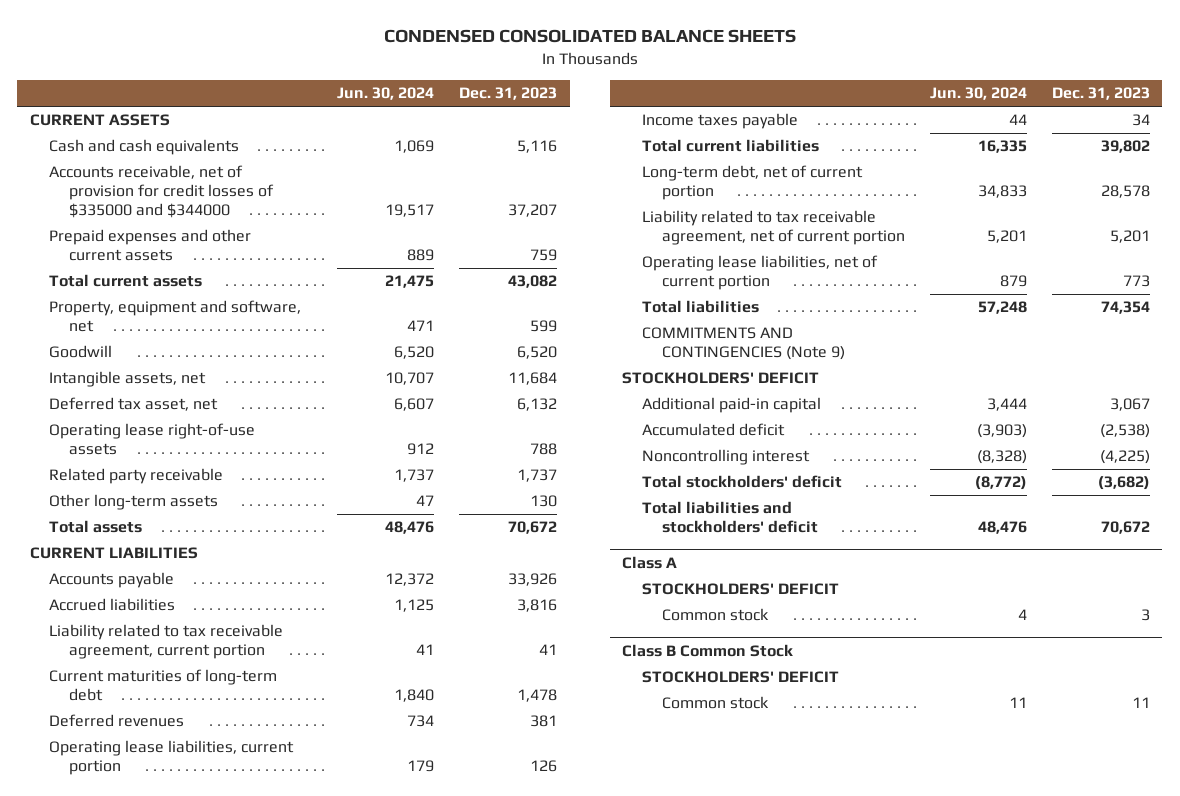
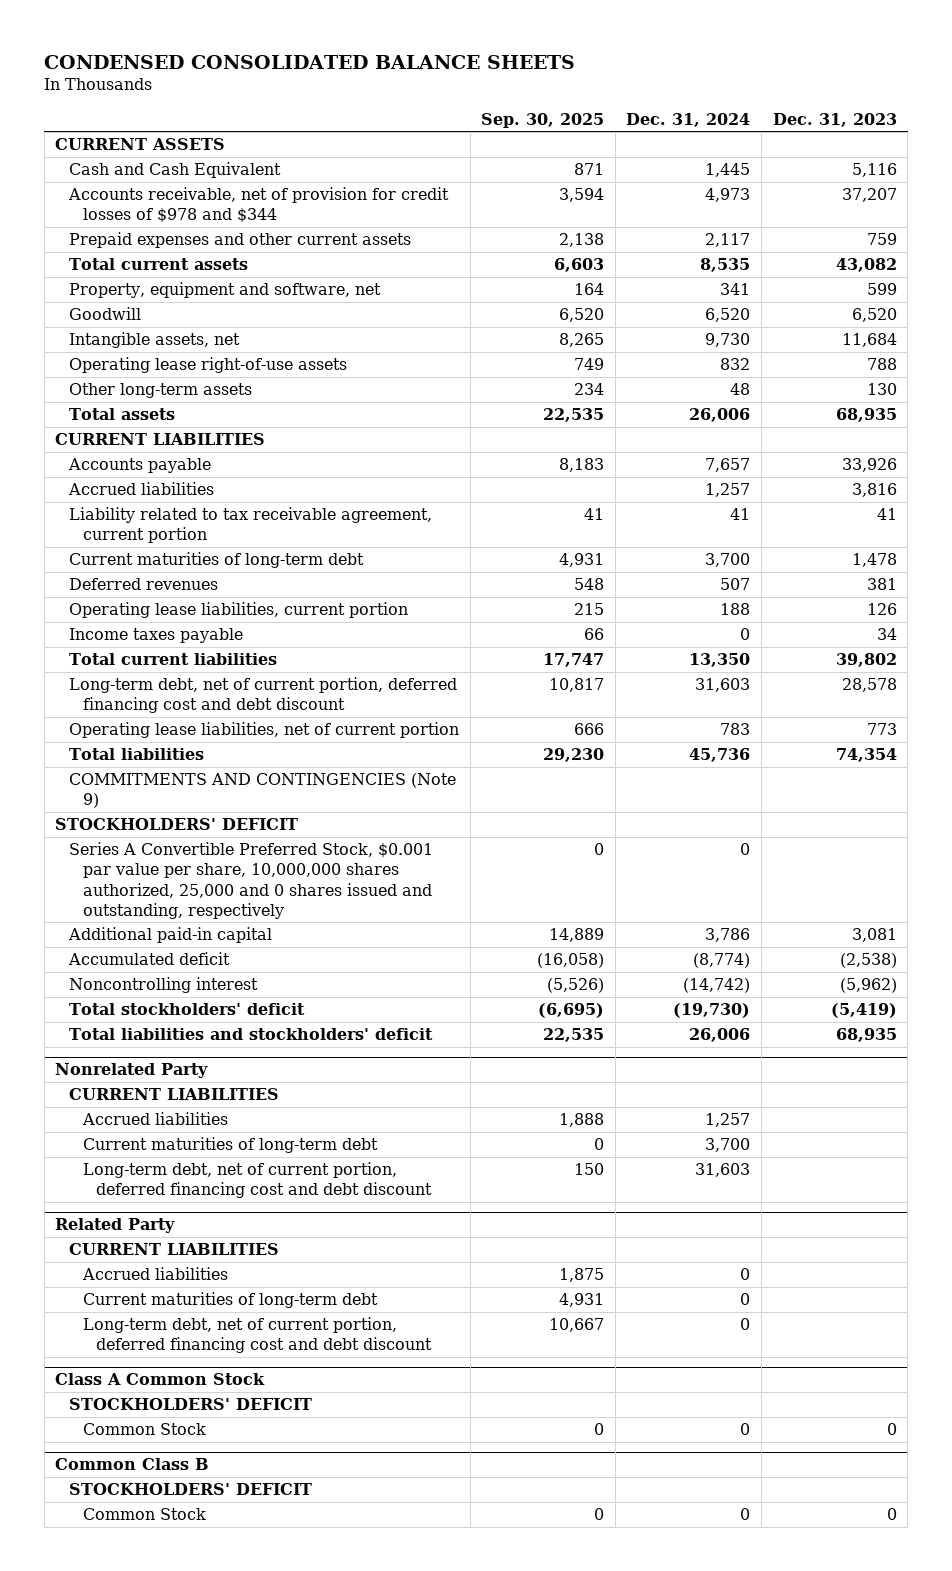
[337,87,435,101] Jun. 30, 2024 -> none
none -> [481,112,605,128] Sep. 30, 2025
none -> [626,112,751,127] Dec. 31, 2024
[49,139,240,156] Cash and cash equivalents -> [68,162,281,179] Cash and Cash Equivalent
[49,165,275,219] Accounts receivable, net of provision for credit losses of $335000 and $344000 -> [67,187,449,224] Accounts receivable, net of provision for credit losses of $978 and $344
[49,397,219,412] Deferred tax asset, net -> none
[49,468,224,485] Related party receivable -> none
[508,521,558,535] 70,672 -> [835,408,897,423] 68,935
[642,210,905,246] Liability related to tax receivable agreement, net of current portion -> none
[642,165,864,201] Long-term debt, net of current portion -> [68,677,457,714] Long-term debt, net of current portion, deferred financing cost and debt discount
none -> [68,842,433,919] Series A Convertible Preferred Stock, $0.001 par value per share, 10,000,000 shares authorized, 25,000 and 0 shares issued and outstanding, respectively
[1109,398,1150,412] 3,067 -> [851,928,897,943] 3,081
[1099,450,1150,465] (4,225) -> [839,978,897,994] (5,962)
[1097,476,1150,491] (3,682) -> [830,1003,897,1019] (5,419)
[1100,521,1150,535] 70,672 -> [835,1028,897,1043] 68,935
none -> [55,1063,209,1079] Nonrelated Party
none -> [68,1088,279,1101] CURRENT LIABILITIES
none -> [81,1112,228,1126] Accrued liabilities
none -> [82,1137,378,1154] Current maturities of long-term debt
none -> [82,1162,433,1199] Long-term debt, net of current portion, deferred financing cost and debt discount
none -> [55,1218,176,1234] Related Party
none -> [68,1243,279,1256] CURRENT LIABILITIES
none -> [81,1267,228,1281] Accrued liabilities
none -> [82,1292,378,1309] Current maturities of long-term debt
none -> [82,1317,433,1354] Long-term debt, net of current portion, deferred financing cost and debt discount
[622,555,678,569] Class A -> [55,1373,266,1386] Class A Common Stock
[661,608,769,622] Common stock -> [82,1423,206,1436] Common Stock
[1140,609,1150,622] 3 -> [886,1423,897,1436] 0
[622,643,794,657] Class B Common Stock -> [55,1458,210,1471] Common Class B
[661,696,769,710] Common stock -> [82,1508,206,1521] Common Stock
[1131,697,1150,709] 11 -> [886,1508,897,1521] 0

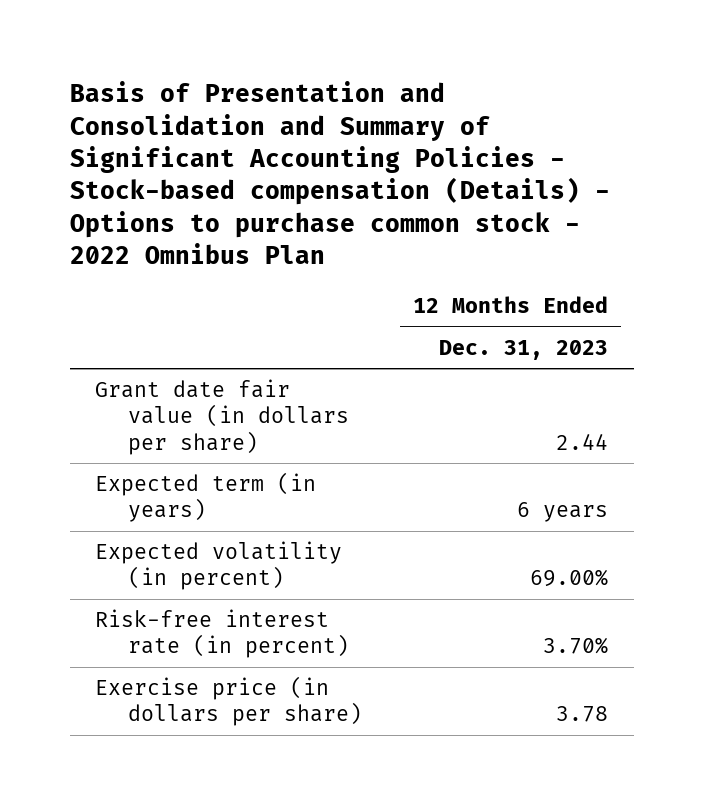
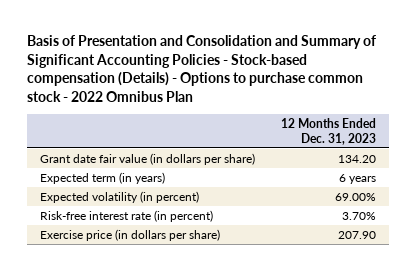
[556,432,609,450] 2.44 -> [338,154,377,163] 134.20
[556,706,609,723] 3.78 -> [338,230,377,239] 207.90

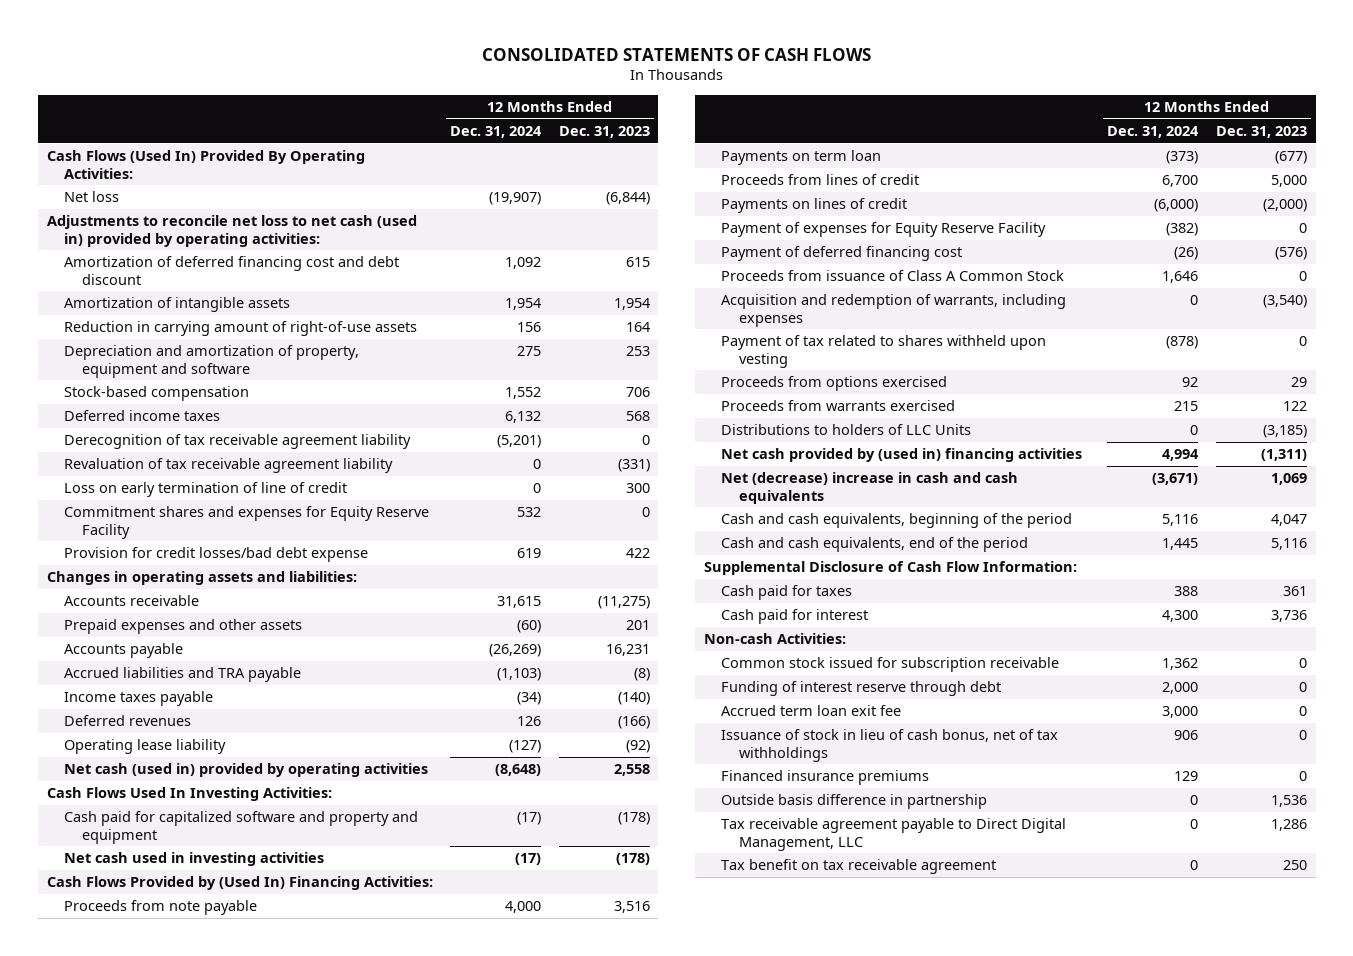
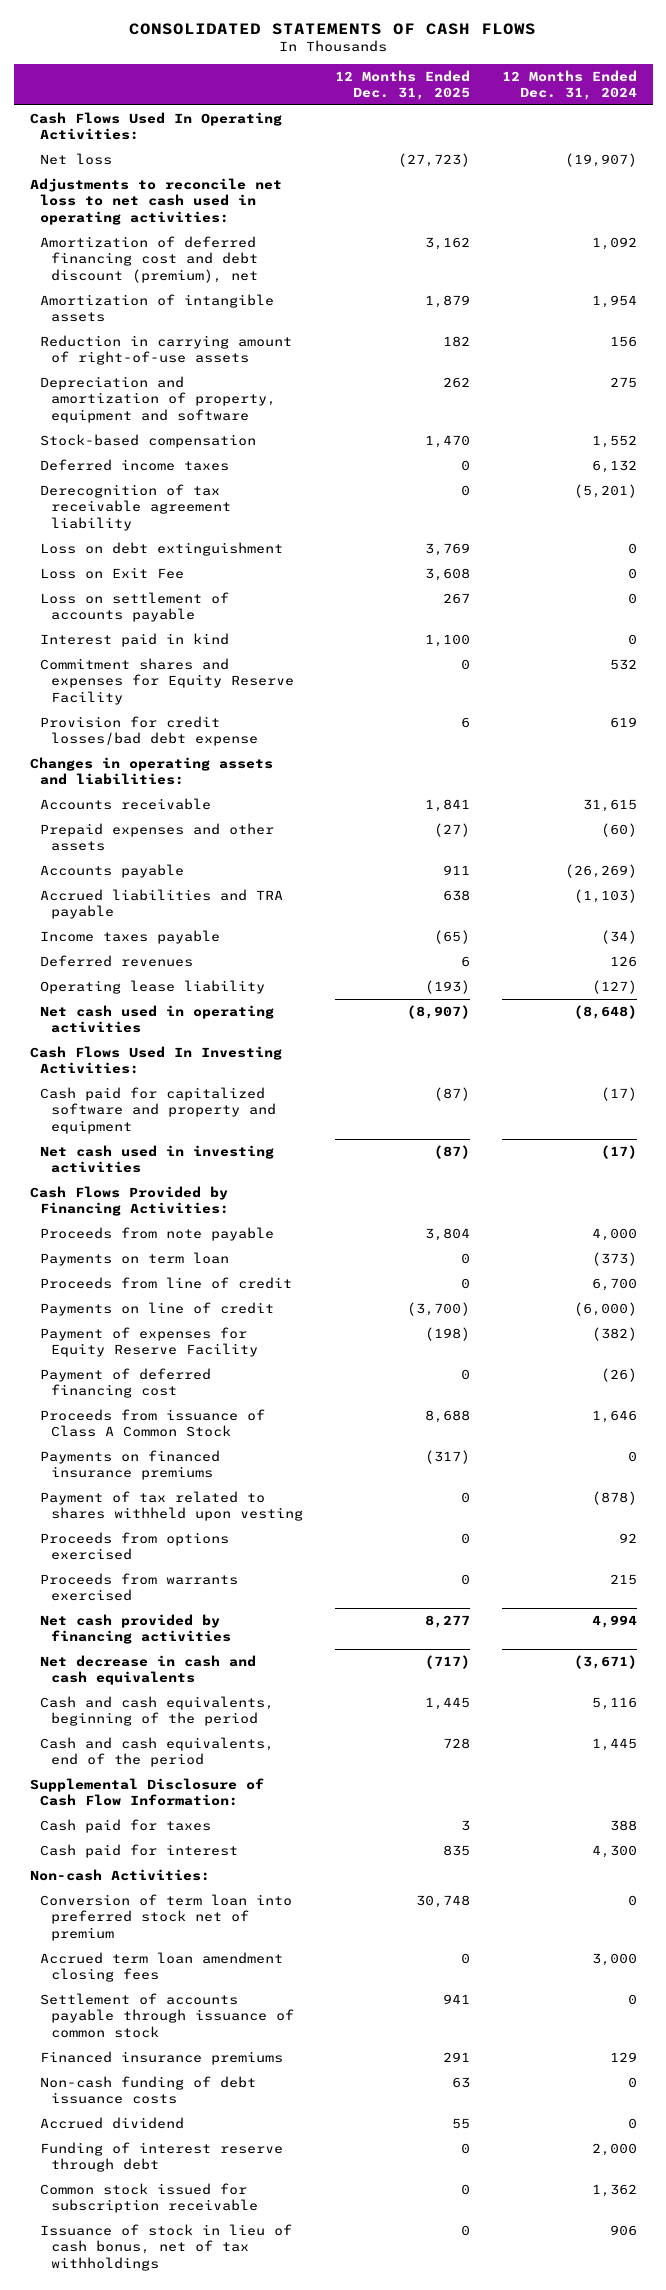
[558,125,650,138] Dec. 31, 2023 -> none
none -> [334,69,470,101] 12 Months Ended Dec. 31, 2025
[46,150,365,179] Cash Flows (Used In) Provided By Operating Activities: -> [29,111,282,141] Cash Flows Used In Operating Activities:
[46,215,417,247] Adjustments to reconcile net loss to net cash (used in) provided by operating activities: -> [29,177,282,225] Adjustments to reconcile net loss to net cash used in operating activities:
[64,256,400,285] Amortization of deferred financing cost and debt discount -> [40,235,258,283] Amortization of deferred financing cost and debt discount (premium), net
[64,458,394,474] Revaluation of tax receivable agreement liability -> none
[64,482,348,498] Loss on early termination of line of credit -> [40,541,284,556] Loss on debt extinguishment
none -> [40,566,185,579] Loss on Exit Fee
none -> [40,591,230,623] Loss on settlement of accounts payable
none -> [40,632,230,647] Interest paid in kind
[64,763,429,778] Net cash (used in) provided by operating activities -> [40,1004,275,1034] Net cash used in operating activities
[46,876,433,891] Cash Flows Provided by (Used In) Financing Activities: -> [29,1185,230,1217] Cash Flows Provided by Financing Activities:
[721,174,920,186] Proceeds from lines of credit -> [40,1276,293,1289] Proceeds from line of credit
[721,198,908,214] Payments on lines of credit -> [40,1301,275,1316] Payments on line of credit
[721,294,1067,327] Acquisition and redemption of warrants, including expenses -> none
none -> [40,1449,221,1481] Payments on financed insurance premiums
[721,424,972,436] Distributions to holders of LLC Units -> none
[721,448,1083,463] Net cash provided by (used in) financing activities -> [40,1613,231,1645] Net cash provided by financing activities
[721,472,1019,504] Net (decrease) increase in cash and cash equivalents -> [40,1654,257,1686] Net decrease in cash and cash equivalents
none -> [40,1893,293,1941] Conversion of term loan into preferred stock net of premium
none -> [40,1951,284,1983] Accrued term loan amendment closing fees
none -> [40,1992,294,2038] Settlement of accounts payable through issuance of common stock
[721,770,930,786] Financed insurance premiums -> [40,2050,284,2065] Financed insurance premiums
none -> [40,2075,257,2105] Non-cash funding of debt issuance costs
none -> [40,2116,185,2129] Accrued dividend
[721,705,902,717] Accrued term loan exit fee -> none
[721,657,1060,673] Common stock issued for subscription receivable -> [40,2182,258,2214] Common stock issued for subscription receivable
[721,794,988,810] Outside basis difference in partnership -> none
[721,818,1067,851] Tax receivable agreement payable to Direct Digital Management, LLC -> none
[721,859,997,875] Tax benefit on tax receivable agreement -> none

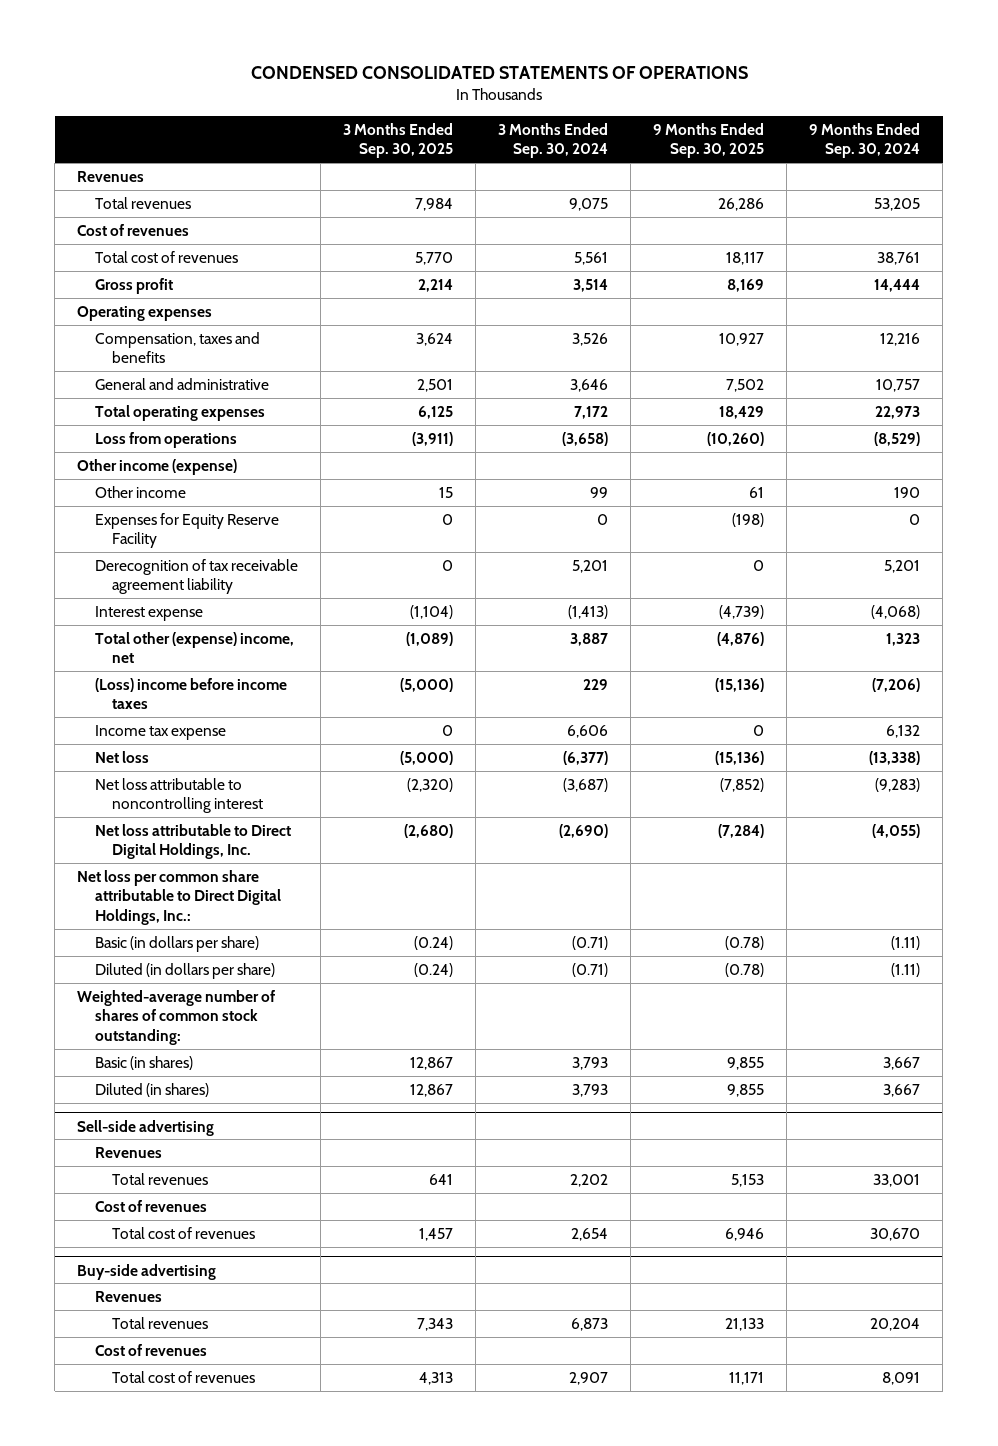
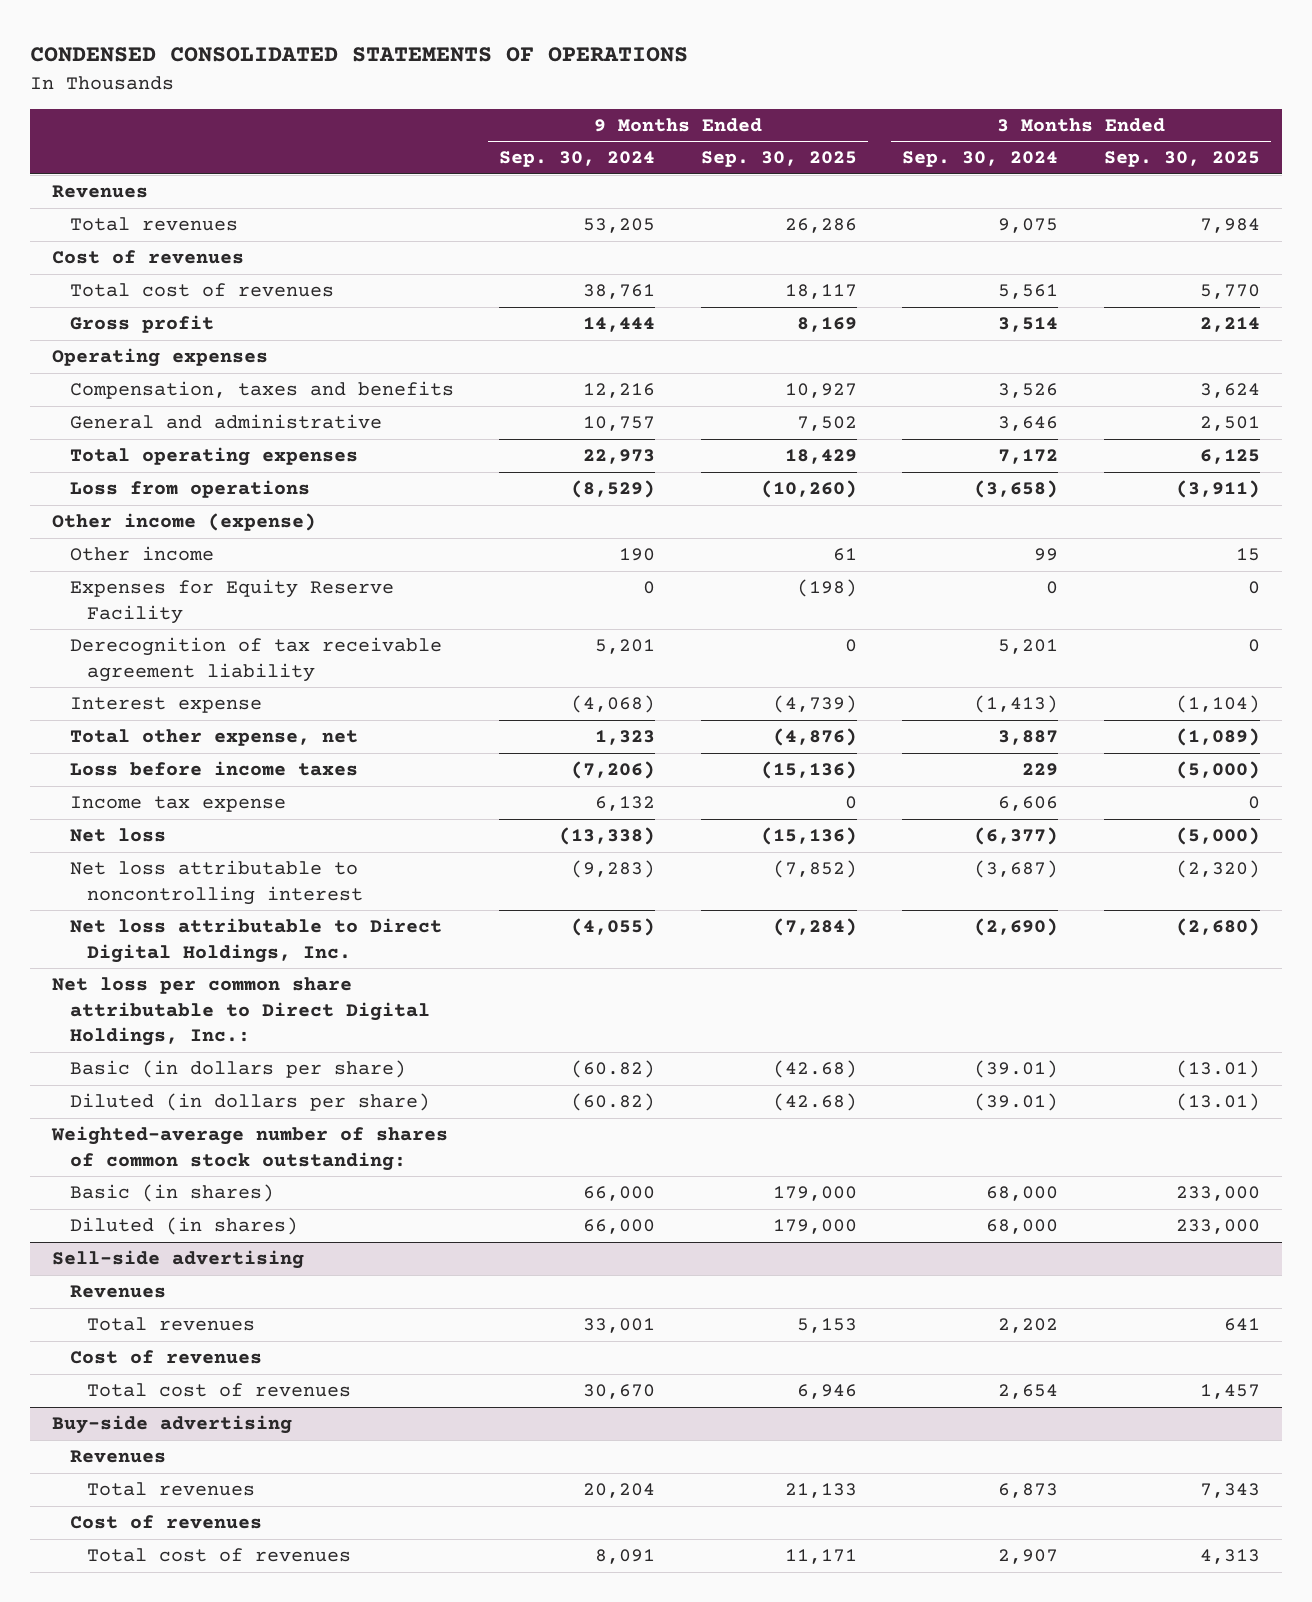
[94,631,294,664] Total other (expense) income, net -> [69,729,358,747] Total other expense, net
[94,677,287,710] (Loss) income before income taxes -> [69,761,358,777] Loss before income taxes
[413,935,453,950] (0.24) -> [1175,1060,1260,1079] (13.01)
[571,935,608,950] (0.71) -> [974,1060,1059,1079] (39.01)
[725,935,765,950] (0.78) -> [772,1060,857,1079] (42.68)
[891,935,921,950] (1.11) -> [571,1060,656,1079] (60.82)
[413,962,453,977] (0.24) -> [1175,1093,1260,1112] (13.01)
[571,962,608,977] (0.71) -> [974,1093,1059,1112] (39.01)
[725,962,765,977] (0.78) -> [772,1093,857,1112] (42.68)
[891,962,921,977] (1.11) -> [571,1093,656,1112] (60.82)
[409,1056,453,1070] 12,867 -> [1175,1186,1260,1202] 233,000
[571,1056,608,1070] 3,793 -> [986,1186,1059,1202] 68,000
[727,1056,765,1070] 9,855 -> [772,1186,857,1202] 179,000
[883,1056,921,1070] 3,667 -> [583,1186,656,1202] 66,000
[409,1083,453,1097] 12,867 -> [1175,1219,1260,1235] 233,000
[571,1083,608,1097] 3,793 -> [986,1219,1059,1235] 68,000
[727,1083,765,1097] 9,855 -> [772,1219,857,1235] 179,000
[883,1083,921,1097] 3,667 -> [583,1219,656,1235] 66,000

